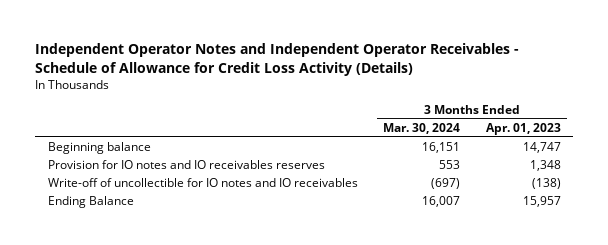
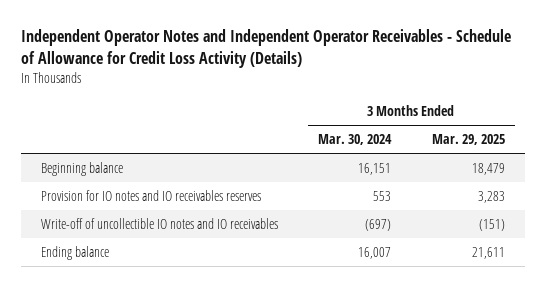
[485,123,561,136] Apr. 01, 2023 -> none
none -> [431,134,505,146] Mar. 29, 2025
[47,178,358,188] Write-off of uncollectible for IO notes and IO receivables -> [40,218,278,230] Write-off of uncollectible IO notes and IO receivables
[47,196,134,209] Ending Balance -> [40,246,109,261] Ending balance

